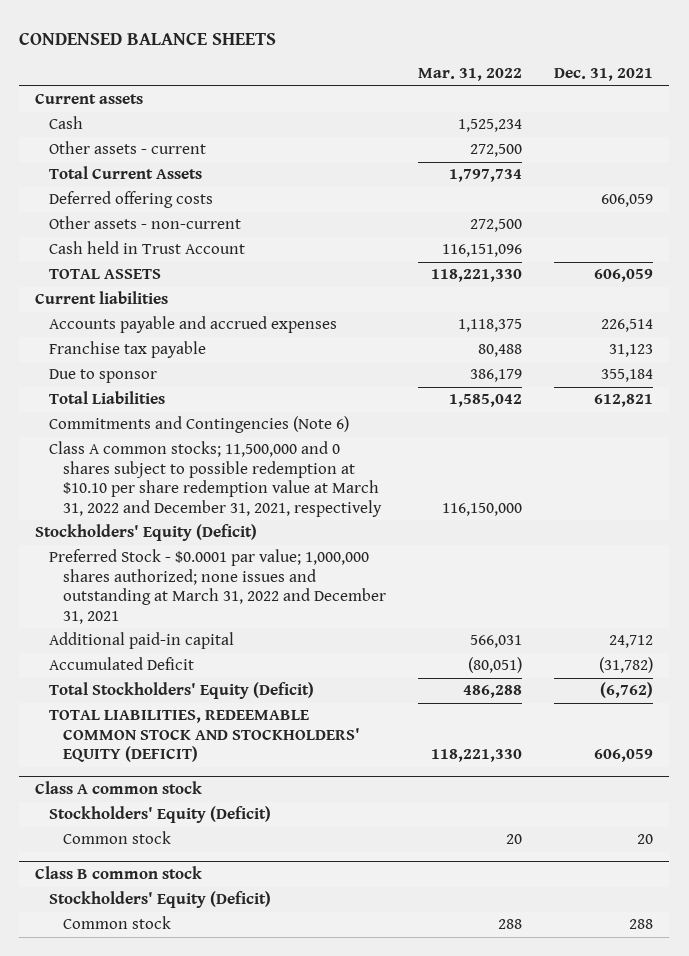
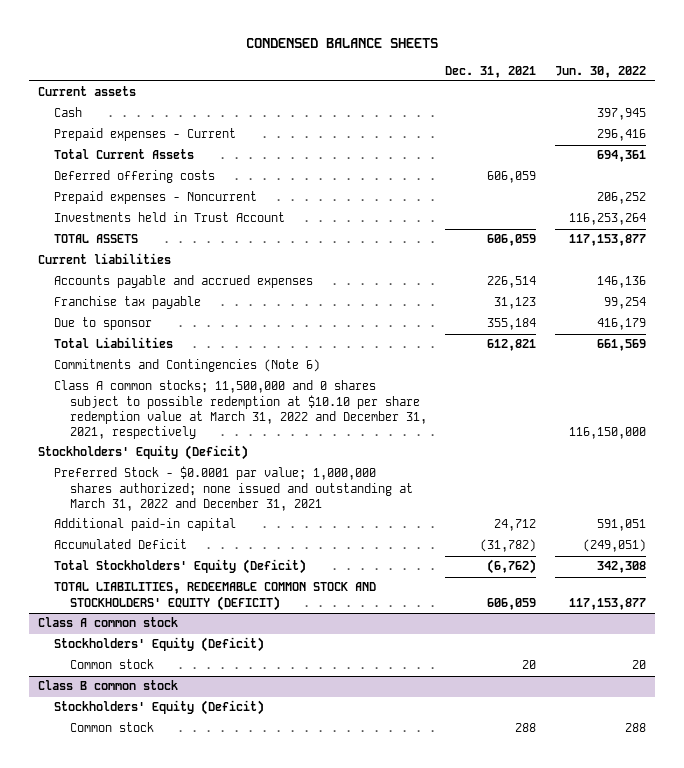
[418,68,523,82] Mar. 31, 2022 -> none
none -> [554,65,646,78] Jun. 30, 2022
[49,141,207,155] Other assets - current -> none
none -> [54,128,237,142] Prepaid expenses - Current
[49,216,242,230] Other assets - non-current -> none
none -> [54,191,258,205] Prepaid expenses - Noncurrent
[49,241,246,255] Cash held in Trust Account -> [54,212,286,223] Investments held in Trust Account
[49,549,386,624] Preferred Stock - $0.0001 par value; 1,000,000 shares authorized; none issues and outstanding at March 31, 2022 and December 31, 2021 -> [54,466,413,511] Preferred Stock - $0.0001 par value; 1,000,000 shares authorized; none issued and outstanding at March 31, 2022 and December 31, 2021

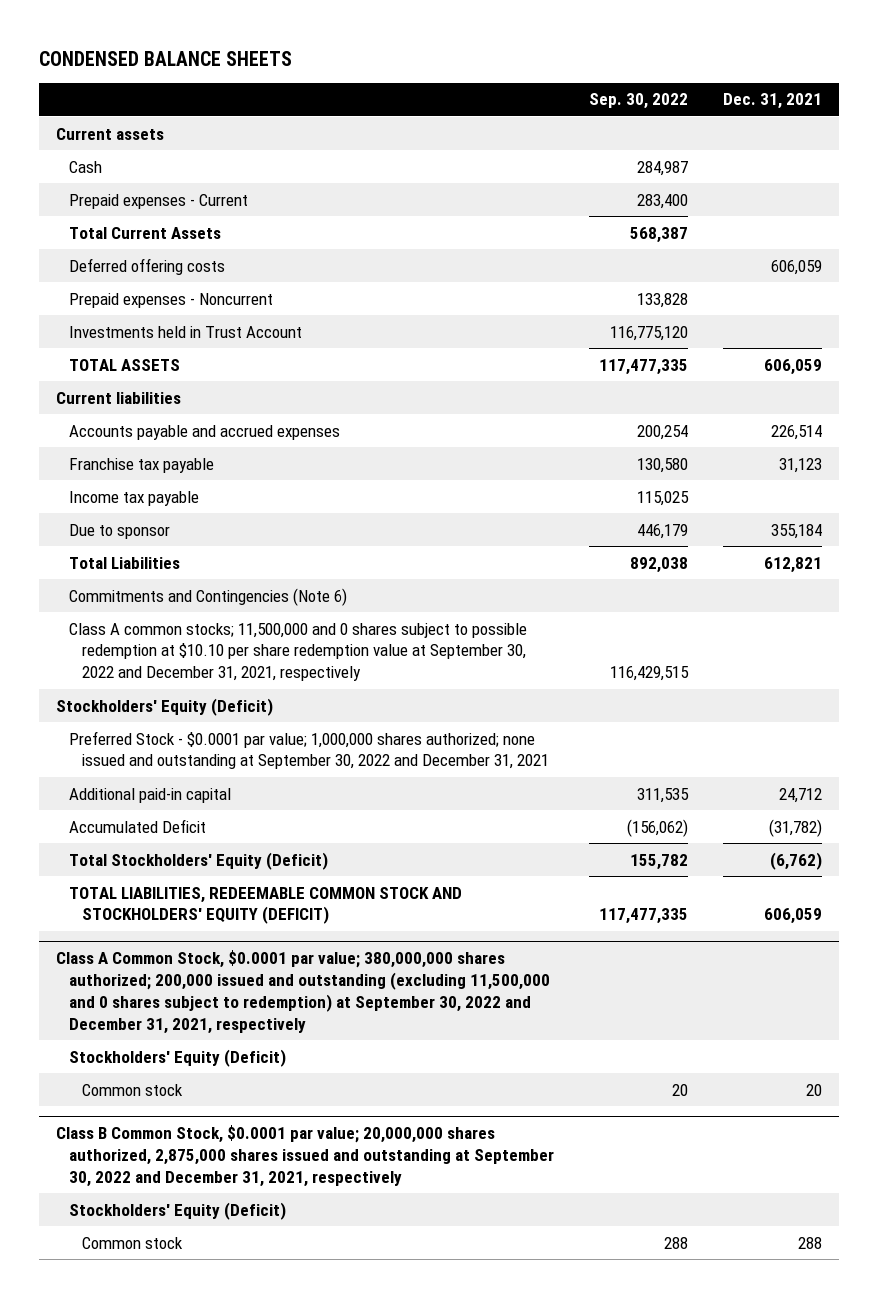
[554,65,646,78] Jun. 30, 2022 -> none
none -> [589,93,689,110] Sep. 30, 2022
none -> [69,490,200,506] Income tax payable
[54,380,427,440] Class A common stocks; 11,500,000 and 0 shares subject to possible redemption at $10.10 per share redemption value at March 31, 2022 and December 31, 2021, respectively -> [69,622,528,682] Class A common stocks; 11,500,000 and 0 shares subject to possible redemption at $10.10 per share redemption value at September 30, 2022 and December 31, 2021, respectively
[54,466,413,511] Preferred Stock - $0.0001 par value; 1,000,000 shares authorized; none issued and outstanding at March 31, 2022 and December 31, 2021 -> [69,730,550,770] Preferred Stock - $0.0001 par value; 1,000,000 shares authorized; none issued and outstanding at September 30, 2022 and December 31, 2021
[38,617,179,628] Class A common stock -> [56,950,551,1034] Class A Common Stock, $0.0001 par value; 380,000,000 shares authorized; 200,000 issued and outstanding (excluding 11,500,000 and 0 shares subject to redemption) at September 30, 2022 and December 31, 2021, respectively
[38,680,179,691] Class B common stock -> [56,1125,555,1188] Class B Common Stock, $0.0001 par value; 20,000,000 shares authorized, 2,875,000 shares issued and outstanding at September 30, 2022 and December 31, 2021, respectively

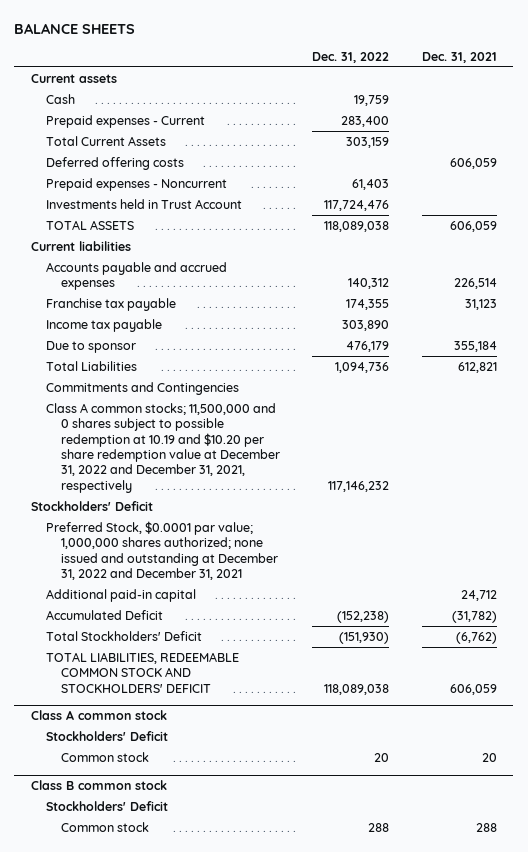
[38,50,292,66] CONDENSED BALANCE SHEETS -> [14,22,136,34] BALANCE SHEETS
[589,93,689,110] Sep. 30, 2022 -> none
none -> [312,52,390,64] Dec. 31, 2022
[69,587,348,606] Commitments and Contingencies (Note 6) -> [45,381,239,395] Commitments and Contingencies
[69,622,528,682] Class A common stocks; 11,500,000 and 0 shares subject to possible redemption at $10.10 per share redemption value at September 30, 2022 and December 31, 2021, respectively -> [45,402,280,493] Class A common stocks; 11,500,000 and 0 shares subject to possible redemption at 10.19 and $10.20 per share redemption value at December 31, 2022 and December 31, 2021, respectively
[56,697,274,716] Stockholders' Equity (Deficit) -> [30,500,153,511] Stockholders' Deficit
[69,730,550,770] Preferred Stock - $0.0001 par value; 1,000,000 shares authorized; none issued and outstanding at September 30, 2022 and December 31, 2021 -> [45,520,278,580] Preferred Stock, $0.0001 par value; 1,000,000 shares authorized; none issued and outstanding at December 31, 2022 and December 31, 2021
[69,851,329,870] Total Stockholders' Equity (Deficit) -> [45,630,202,641] Total Stockholders' Deficit
[69,886,463,925] TOTAL LIABILITIES, REDEEMABLE COMMON STOCK AND STOCKHOLDERS' EQUITY (DEFICIT) -> [45,651,239,693] TOTAL LIABILITIES, REDEEMABLE COMMON STOCK AND STOCKHOLDERS' DEFICIT
[56,950,551,1034] Class A Common Stock, $0.0001 par value; 380,000,000 shares authorized; 200,000 issued and outstanding (excluding 11,500,000 and 0 shares subject to redemption) at September 30, 2022 and December 31, 2021, respectively -> [30,710,167,721] Class A common stock
[69,1048,287,1067] Stockholders' Equity (Deficit) -> [45,730,168,741] Stockholders' Deficit
[56,1125,555,1188] Class B Common Stock, $0.0001 par value; 20,000,000 shares authorized, 2,875,000 shares issued and outstanding at September 30, 2022 and December 31, 2021, respectively -> [30,780,167,791] Class B common stock
[69,1201,287,1220] Stockholders' Equity (Deficit) -> [45,800,168,811] Stockholders' Deficit

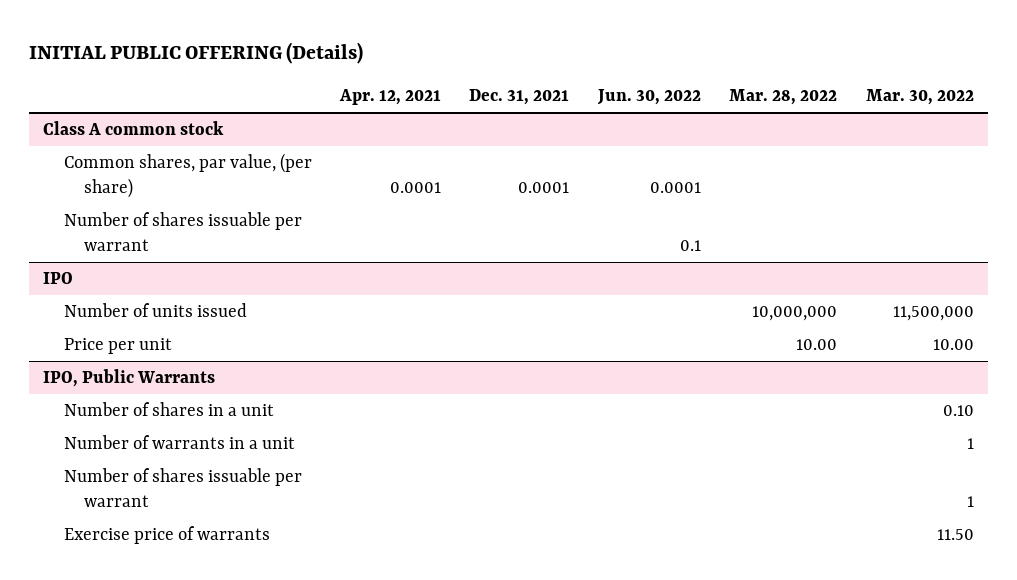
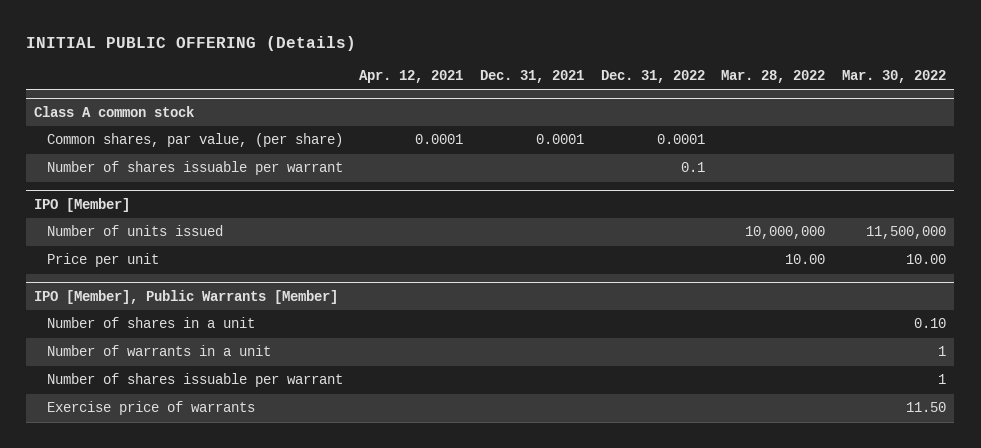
[596,89,701,106] Jun. 30, 2022 -> none
none -> [600,69,705,83] Dec. 31, 2022
[43,272,74,285] IPO -> [34,197,131,212] IPO [Member]
[43,369,216,388] IPO, Public Warrants -> [34,289,339,304] IPO [Member], Public Warrants [Member]

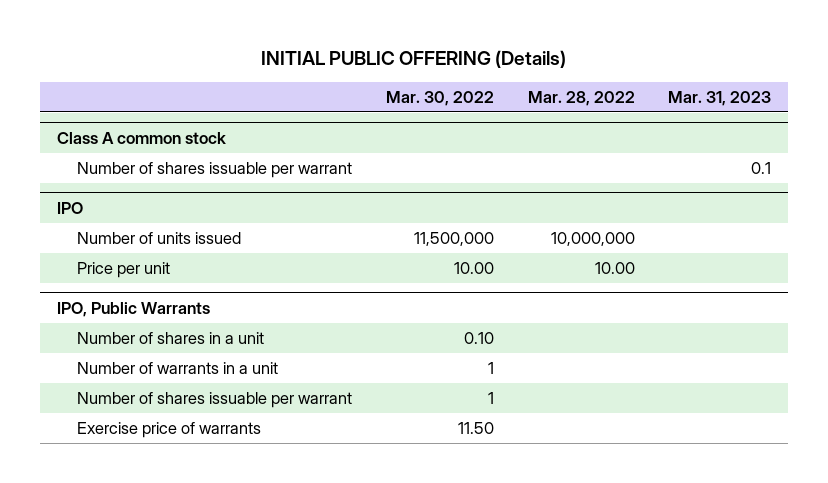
[359,69,464,83] Apr. 12, 2021 -> none
[480,69,585,83] Dec. 31, 2021 -> none
[600,69,705,83] Dec. 31, 2022 -> none
none -> [668,90,772,106] Mar. 31, 2023
[46,133,343,148] Common shares, par value, (per share) -> none
[34,197,131,212] IPO [Member] -> [56,201,83,214] IPO
[34,289,339,304] IPO [Member], Public Warrants [Member] -> [56,301,210,317] IPO, Public Warrants

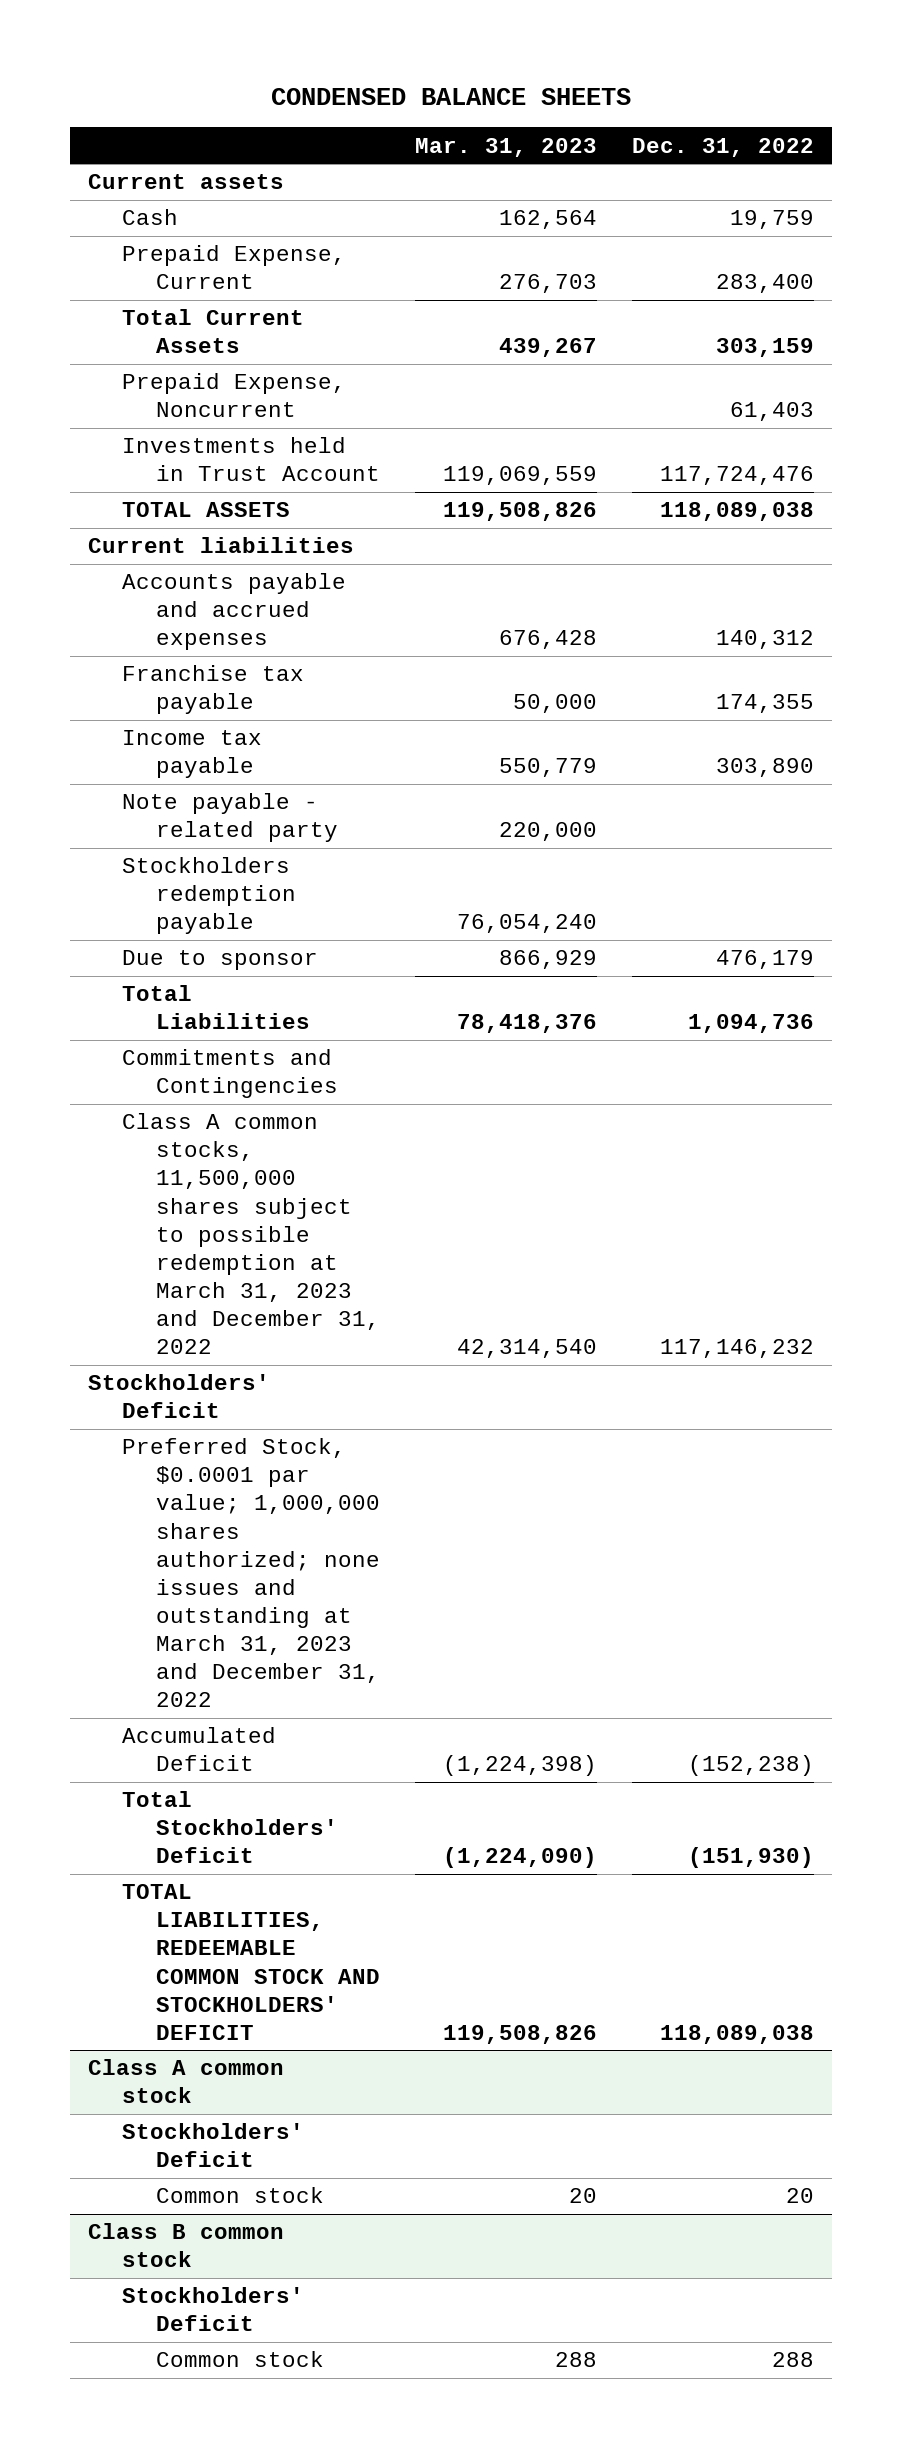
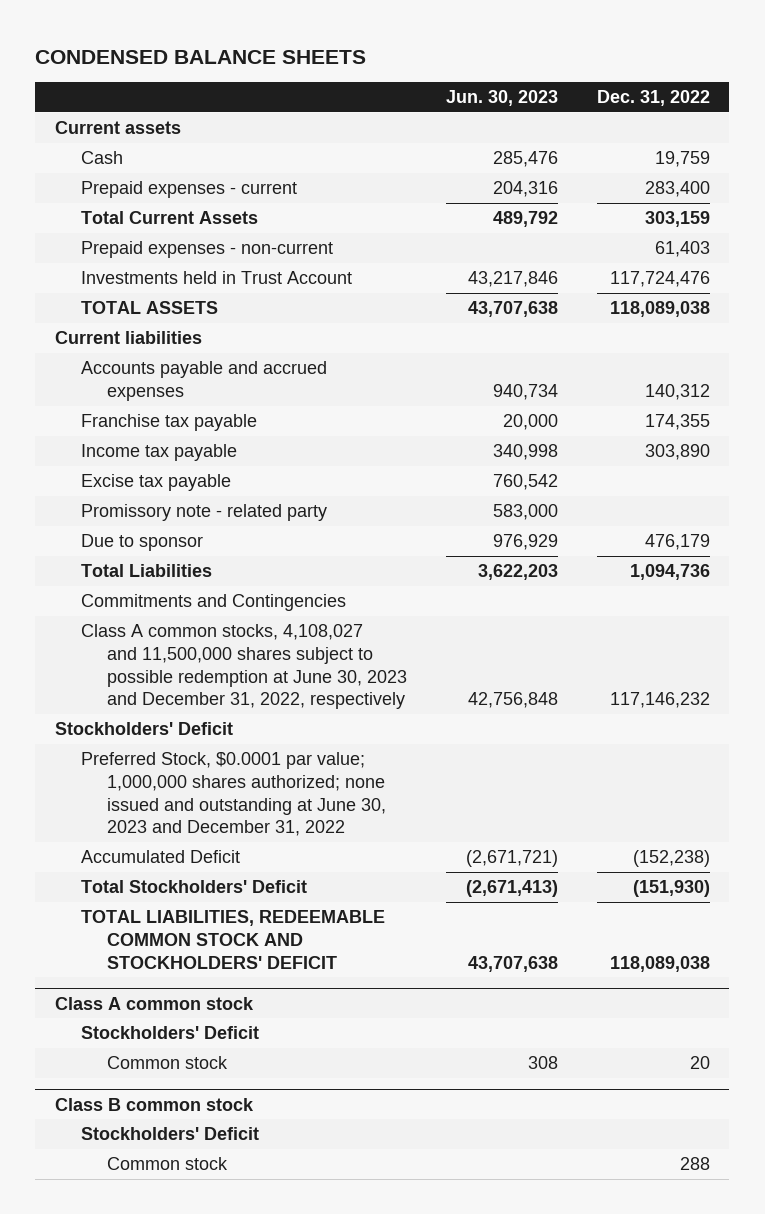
[415,137,598,157] Mar. 31, 2023 -> none
none -> [445,90,558,107] Jun. 30, 2023
[122,245,347,290] Prepaid Expense, Current -> [80,181,297,199] Prepaid expenses - current
[122,373,347,418] Prepaid Expense, Noncurrent -> [80,241,333,259] Prepaid expenses - non-current
[122,857,297,935] Stockholders redemption payable -> none
none -> [80,474,231,492] Excise tax payable
[122,793,339,843] Note payable - related party -> [80,504,327,522] Promissory note - related party
[122,1113,381,1355] Class A common stocks, 11,500,000 shares subject to possible redemption at March 31, 2023 and December 31, 2022 -> [80,624,407,710] Class A common stocks, 4,108,027 and 11,500,000 shares subject to possible redemption at June 30, 2023 and December 31, 2022, respectively
[122,1438,381,1708] Preferred Stock, $0.0001 par value; 1,000,000 shares authorized; none issues and outstanding at March 31, 2023 and December 31, 2022 -> [80,752,386,837] Preferred Stock, $0.0001 par value; 1,000,000 shares authorized; none issued and outstanding at June 30, 2023 and December 31, 2022

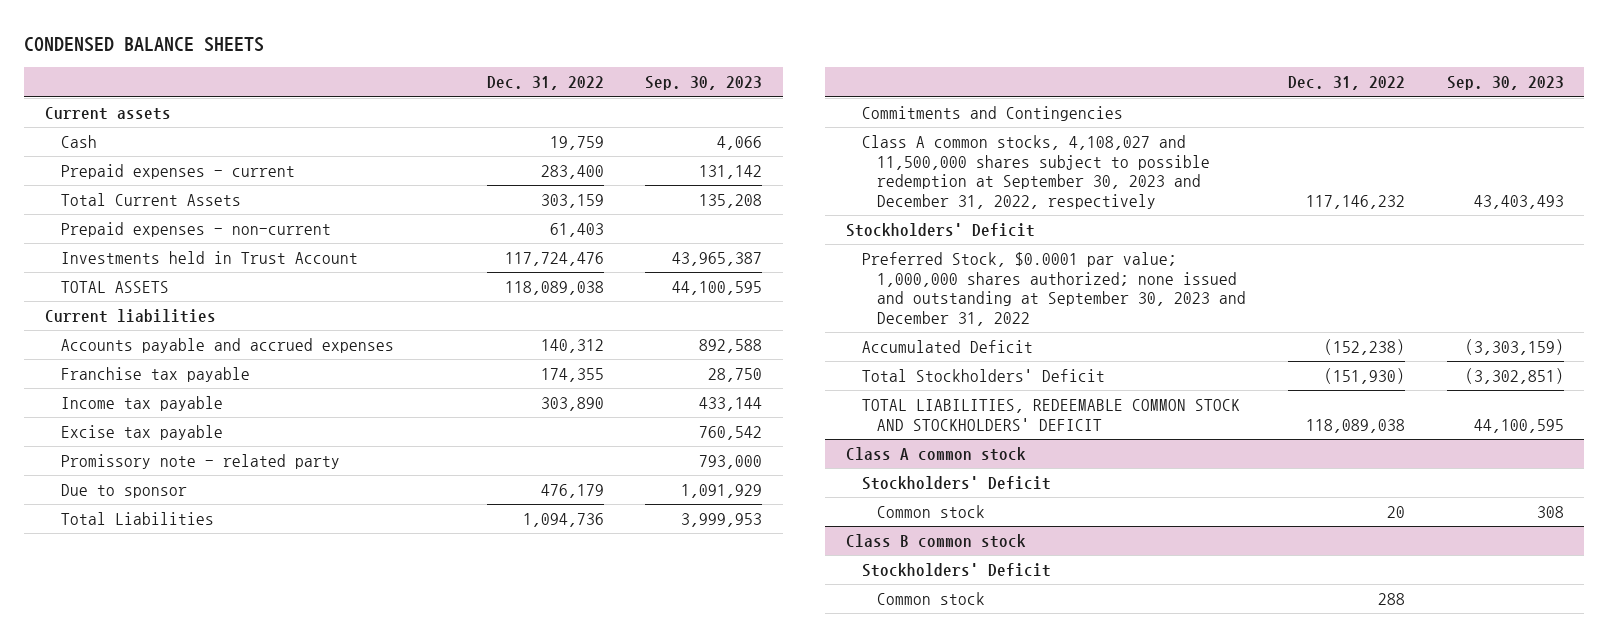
[445,90,558,107] Jun. 30, 2023 -> none
none -> [645,76,763,91] Sep. 30, 2023
[80,624,407,710] Class A common stocks, 4,108,027 and 11,500,000 shares subject to possible redemption at June 30, 2023 and December 31, 2022, respectively -> [861,135,1211,209] Class A common stocks, 4,108,027 and 11,500,000 shares subject to possible redemption at September 30, 2023 and December 31, 2022, respectively
[80,752,386,837] Preferred Stock, $0.0001 par value; 1,000,000 shares authorized; none issued and outstanding at June 30, 2023 and December 31, 2022 -> [861,252,1247,326] Preferred Stock, $0.0001 par value; 1,000,000 shares authorized; none issued and outstanding at September 30, 2023 and December 31, 2022

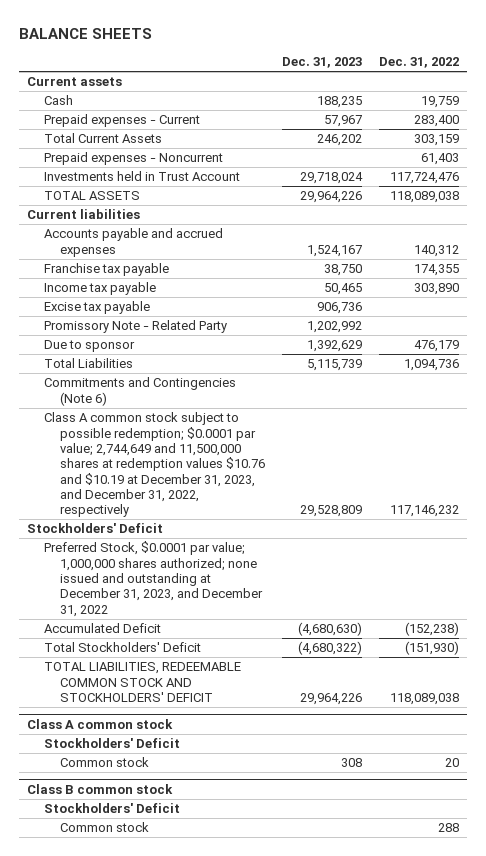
[24,37,265,53] CONDENSED BALANCE SHEETS -> [18,28,152,40] BALANCE SHEETS
[645,76,763,91] Sep. 30, 2023 -> none
none -> [281,57,362,69] Dec. 31, 2023
[60,164,295,180] Prepaid expenses - current -> [43,114,200,128] Prepaid expenses - Current
[60,222,331,238] Prepaid expenses - non-current -> [43,152,223,166] Prepaid expenses - Noncurrent
[60,454,340,470] Promissory note - related party -> [43,320,227,334] Promissory Note - Related Party
[861,106,1123,122] Commitments and Contingencies -> [43,377,236,406] Commitments and Contingencies (Note 6)
[861,135,1211,209] Class A common stocks, 4,108,027 and 11,500,000 shares subject to possible redemption at September 30, 2023 and December 31, 2022, respectively -> [43,412,265,518] Class A common stock subject to possible redemption; $0.0001 par value; 2,744,649 and 11,500,000 shares at redemption values $10.76 and $10.19 at December 31, 2023, and December 31, 2022, respectively
[861,252,1247,326] Preferred Stock, $0.0001 par value; 1,000,000 shares authorized; none issued and outstanding at September 30, 2023 and December 31, 2022 -> [43,541,263,617] Preferred Stock, $0.0001 par value; 1,000,000 shares authorized; none issued and outstanding at December 31, 2023, and December 31, 2022

